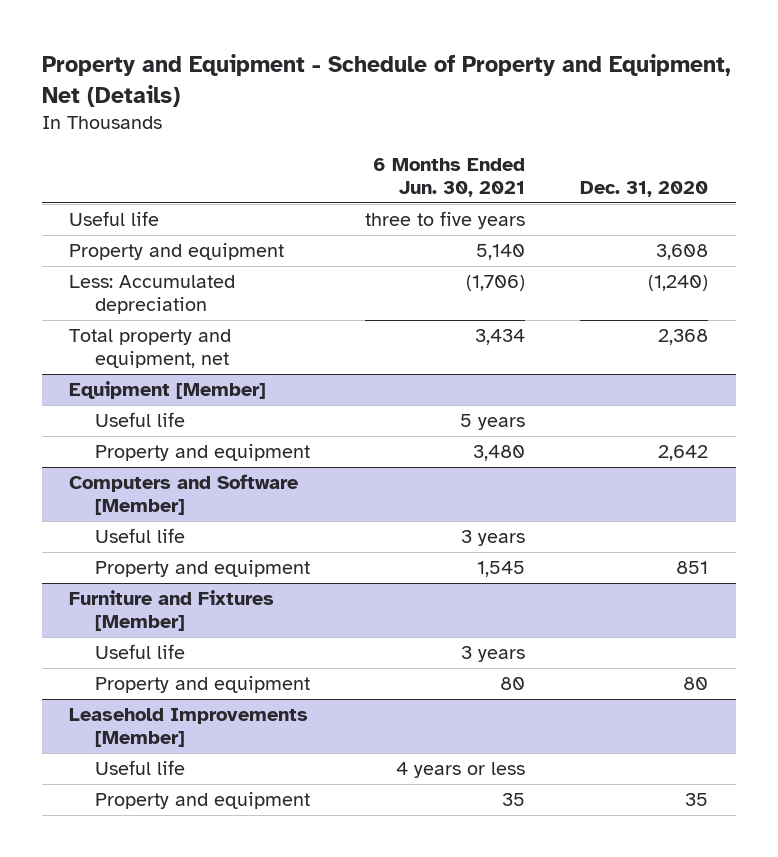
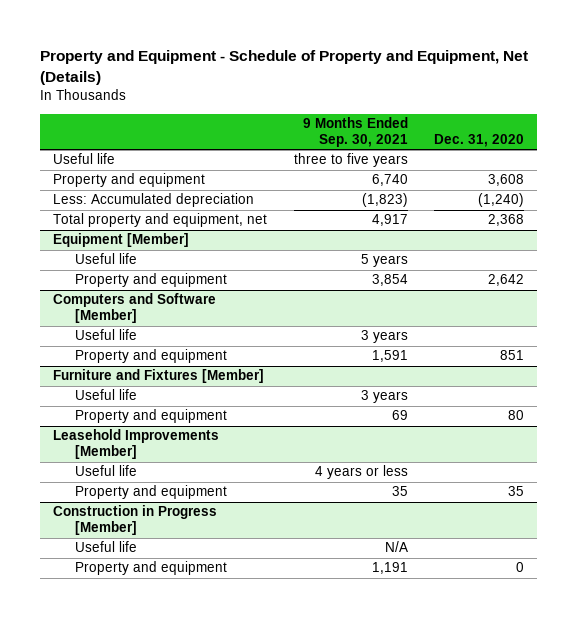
[373,158,526,198] 6 Months Ended Jun. 30, 2021 -> none
none -> [302,117,408,148] 9 Months Ended Sep. 30, 2021
none -> [53,505,218,536] Construction in Progress [Member]
none -> [74,541,137,553] Useful life
none -> [74,561,227,576] Property and equipment

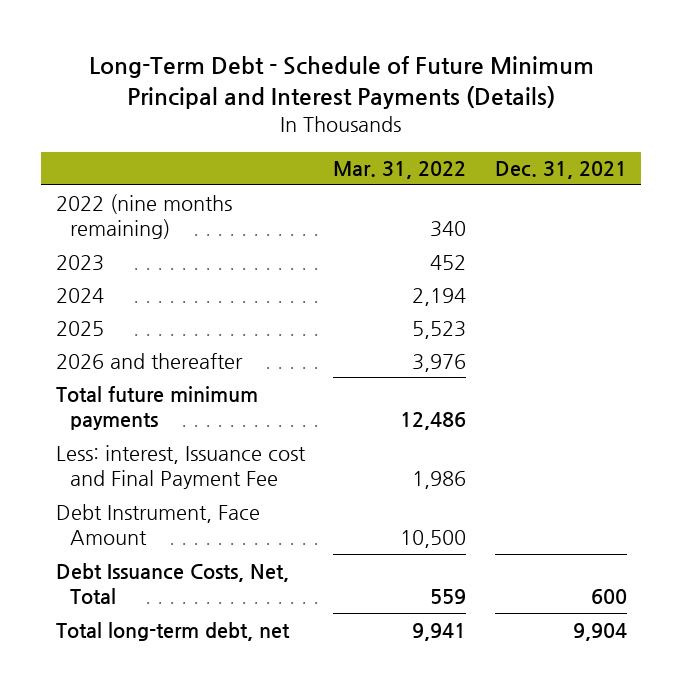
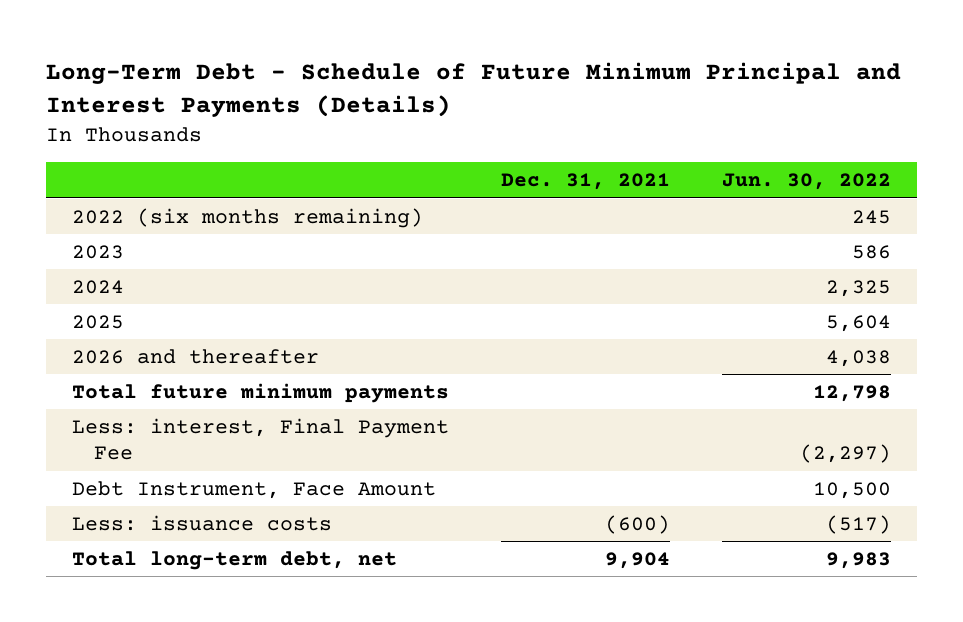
[333,161,467,180] Mar. 31, 2022 -> none
none -> [722,173,892,191] Jun. 30, 2022
[55,193,232,240] 2022 (nine months remaining) -> [71,207,423,228] 2022 (six months remaining)
[55,444,306,490] Less: interest, Issuance cost and Final Payment Fee -> [71,417,449,461] Less: interest, Final Payment Fee
[55,562,289,605] Debt Issuance Costs, Net, Total -> [71,514,332,531] Less: issuance costs
[590,589,627,605] 600 -> [604,514,670,534] (600)

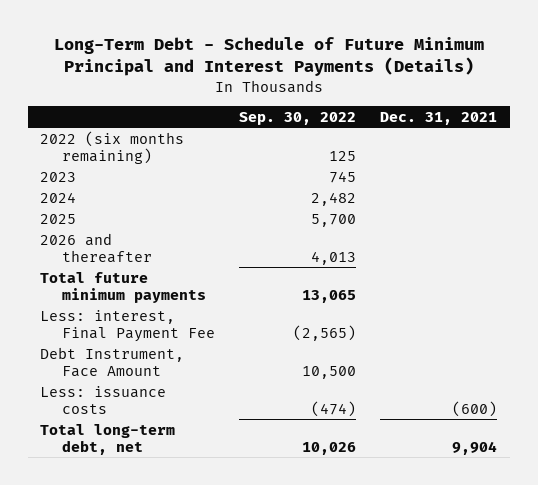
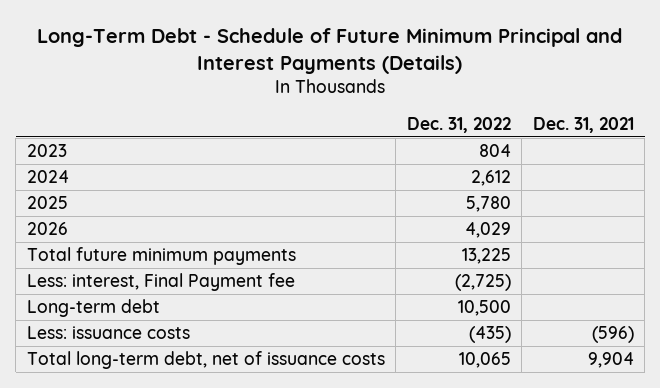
[239,111,357,125] Sep. 30, 2022 -> none
none -> [406,116,511,133] Dec. 31, 2022
[40,130,185,164] 2022 (six months remaining) -> none
[40,232,152,263] 2026 and thereafter -> none
none -> [26,222,68,236] 2026
[40,309,215,342] Less: interest, Final Payment Fee -> [26,273,295,292] Less: interest, Final Payment fee
[40,346,185,377] Debt Instrument, Face Amount -> [26,299,160,318] Long-term debt
[452,400,498,417] (600) -> [591,326,634,344] (596)
[40,423,176,455] Total long-term debt, net -> [26,351,385,370] Total long-term debt, net of issuance costs

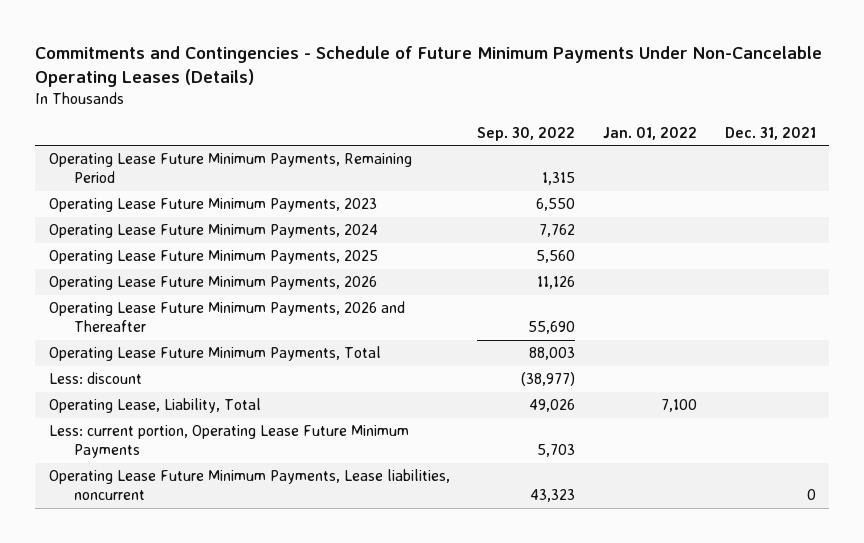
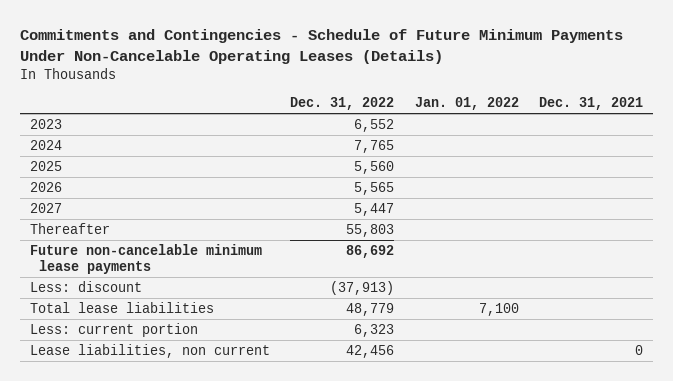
[477,126,576,141] Sep. 30, 2022 -> none
none -> [290,97,395,111] Dec. 31, 2022
[48,153,412,184] Operating Lease Future Minimum Payments, Remaining Period -> none
[48,301,405,333] Operating Lease Future Minimum Payments, 2026 and Thereafter -> none
[48,198,377,213] Operating Lease Future Minimum Payments, 2023 -> [30,118,63,129] 2023
[48,224,378,239] Operating Lease Future Minimum Payments, 2024 -> [30,139,63,150] 2024
[48,250,378,265] Operating Lease Future Minimum Payments, 2025 -> [30,160,63,171] 2025
[48,276,377,291] Operating Lease Future Minimum Payments, 2026 -> [30,181,63,192] 2026
none -> [30,202,63,213] 2027
none -> [30,222,111,234] Thereafter
[48,346,381,362] Operating Lease Future Minimum Payments, Total -> [30,243,263,274] Future non-cancelable minimum lease payments
[48,398,261,414] Operating Lease, Liability, Total -> [30,301,215,313] Total lease liabilities
[48,425,409,459] Less: current portion, Operating Lease Future Minimum Payments -> [30,322,199,337] Less: current portion
[48,469,450,501] Operating Lease Future Minimum Payments, Lease liabilities, noncurrent -> [30,343,271,358] Lease liabilities, non current

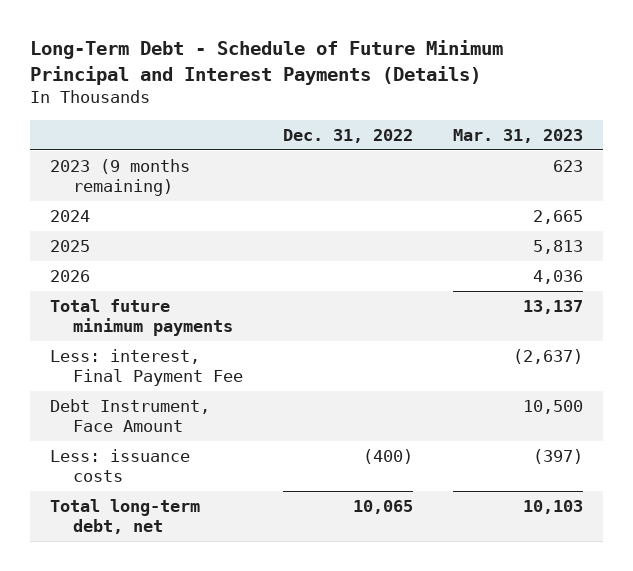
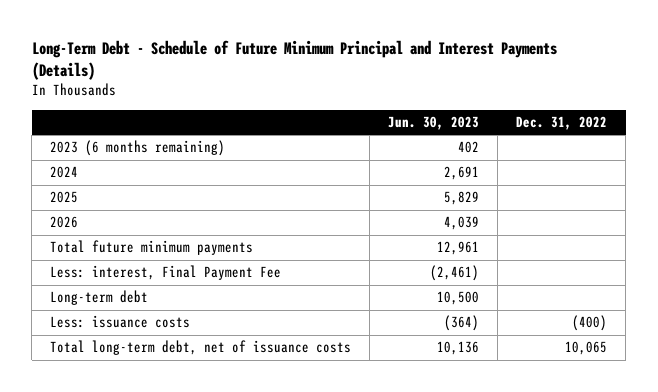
[453,128,584,143] Mar. 31, 2023 -> none
none -> [388,115,480,130] Jun. 30, 2023
[50,159,191,196] 2023 (9 months remaining) -> [50,140,226,157] 2023 (6 months remaining)
[50,399,211,432] Debt Instrument, Face Amount -> [50,290,149,306] Long-term debt
[50,499,201,534] Total long-term debt, net -> [50,340,352,356] Total long-term debt, net of issuance costs

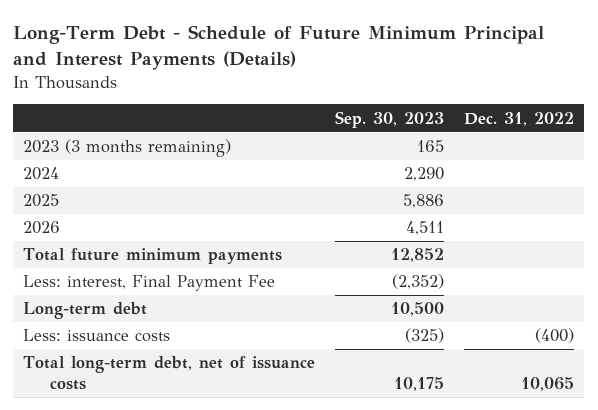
[388,115,480,130] Jun. 30, 2023 -> none
none -> [335,110,445,128] Sep. 30, 2023
[50,140,226,157] 2023 (6 months remaining) -> [23,139,232,158] 2023 (3 months remaining)

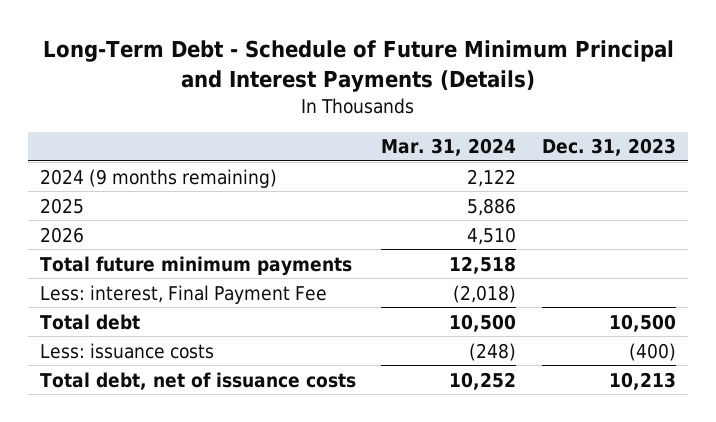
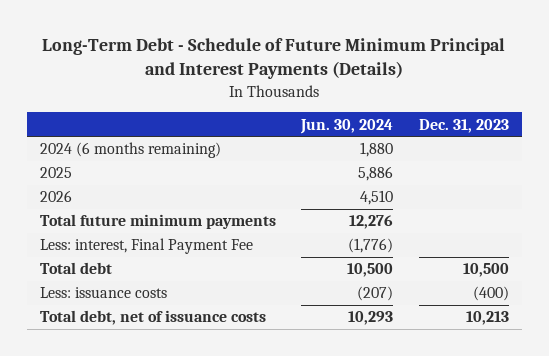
[381,138,517,157] Mar. 31, 2024 -> none
none -> [300,118,394,134] Jun. 30, 2024
[40,168,278,188] 2024 (9 months remaining) -> [39,142,221,159] 2024 (6 months remaining)

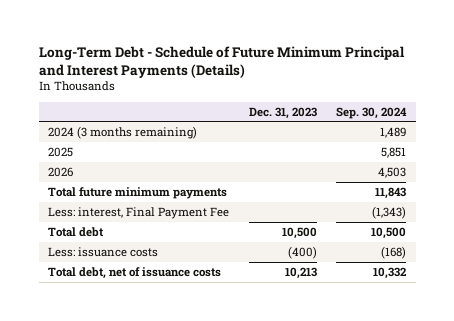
[300,118,394,134] Jun. 30, 2024 -> none
none -> [336,106,408,119] Sep. 30, 2024
[39,142,221,159] 2024 (6 months remaining) -> [48,126,198,140] 2024 (3 months remaining)

